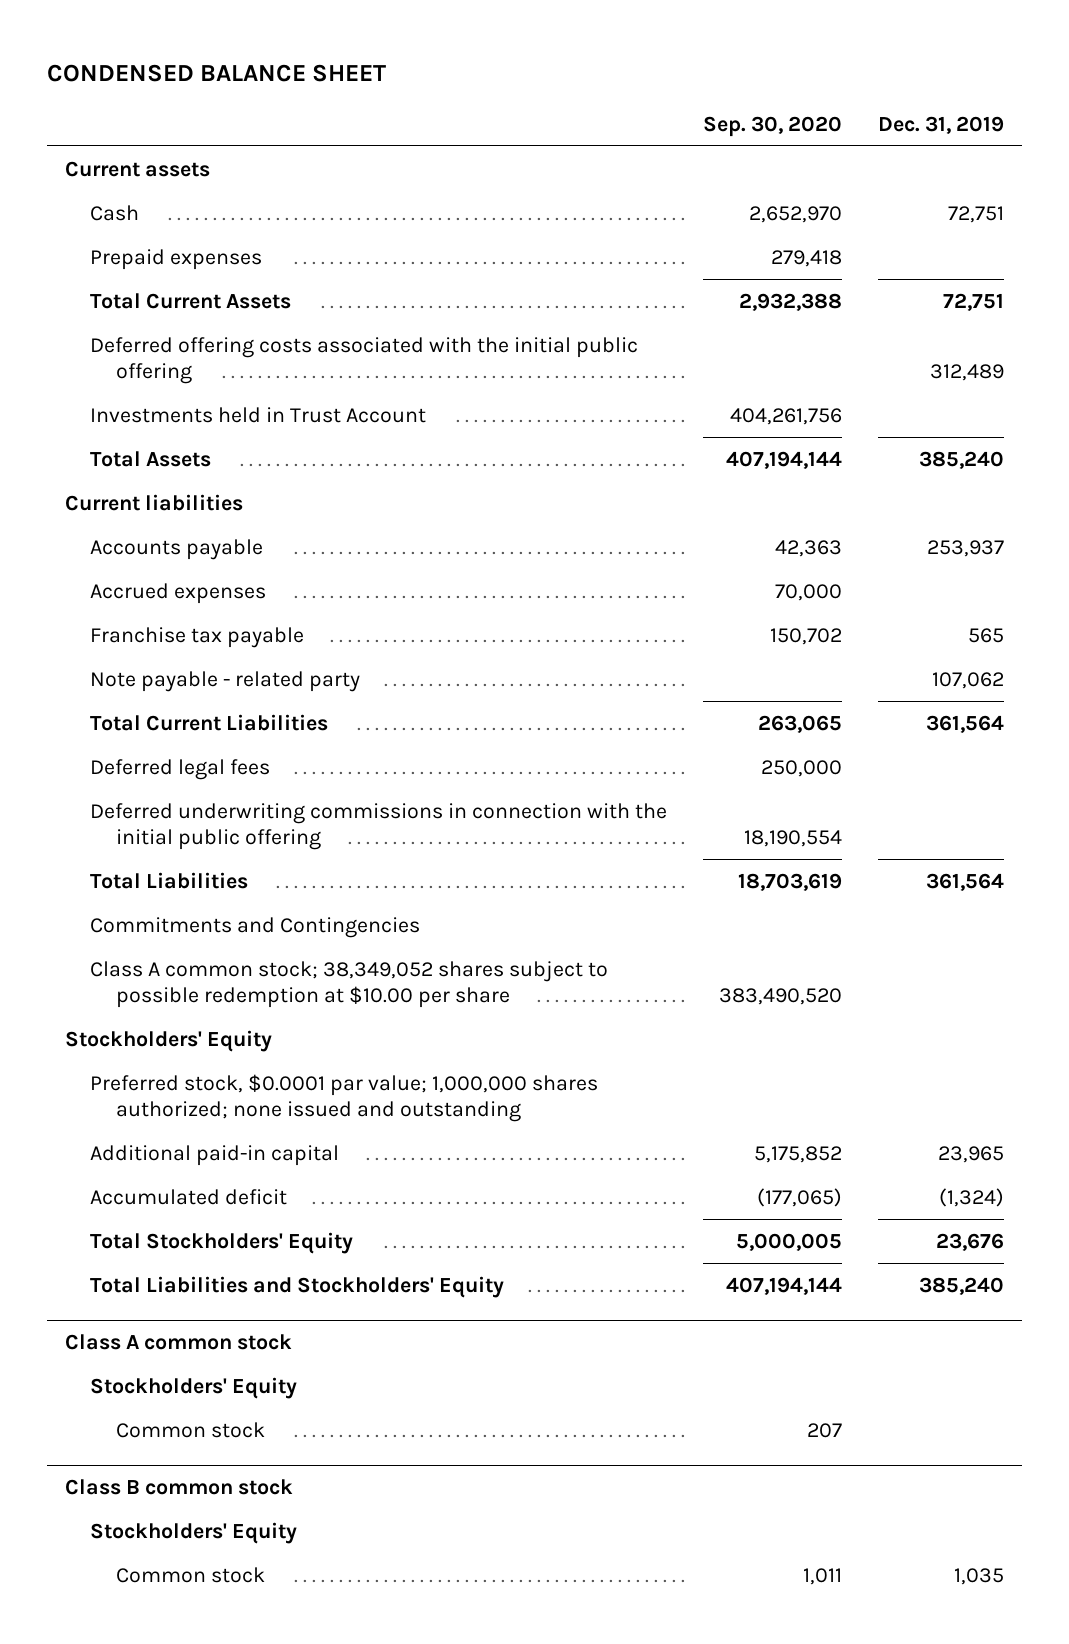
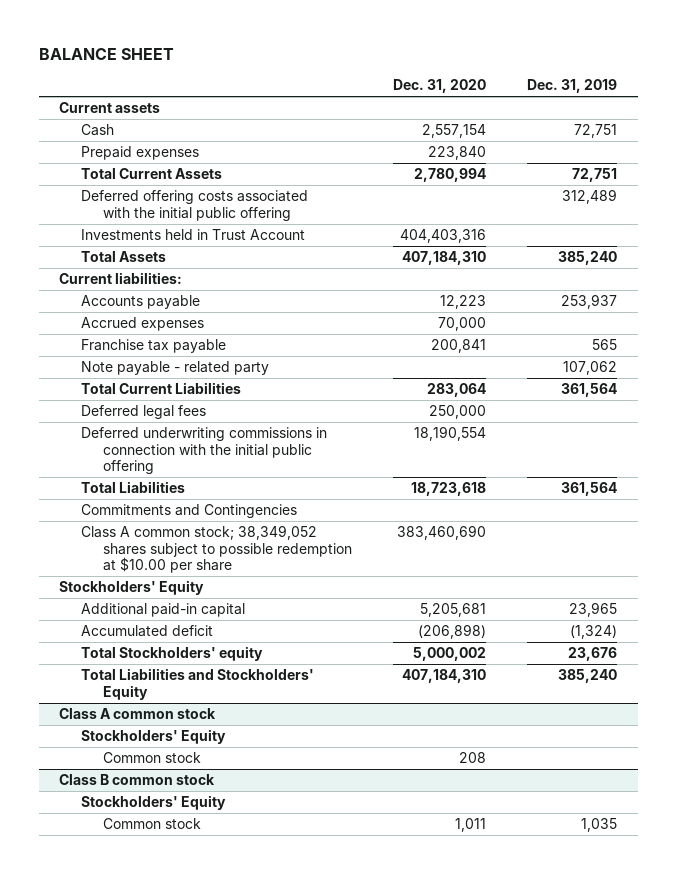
[47,63,387,82] CONDENSED BALANCE SHEET -> [38,48,174,61] BALANCE SHEET
[703,115,843,137] Sep. 30, 2020 -> none
none -> [393,79,487,94] Dec. 31, 2020
[65,493,244,511] Current liabilities -> [59,272,183,285] Current liabilities:
[90,1073,599,1122] Preferred stock, $0.0001 par value; 1,000,000 shares authorized; none issued and outstanding -> none
[90,1231,354,1254] Total Stockholders' Equity -> [81,646,264,662] Total Stockholders' equity

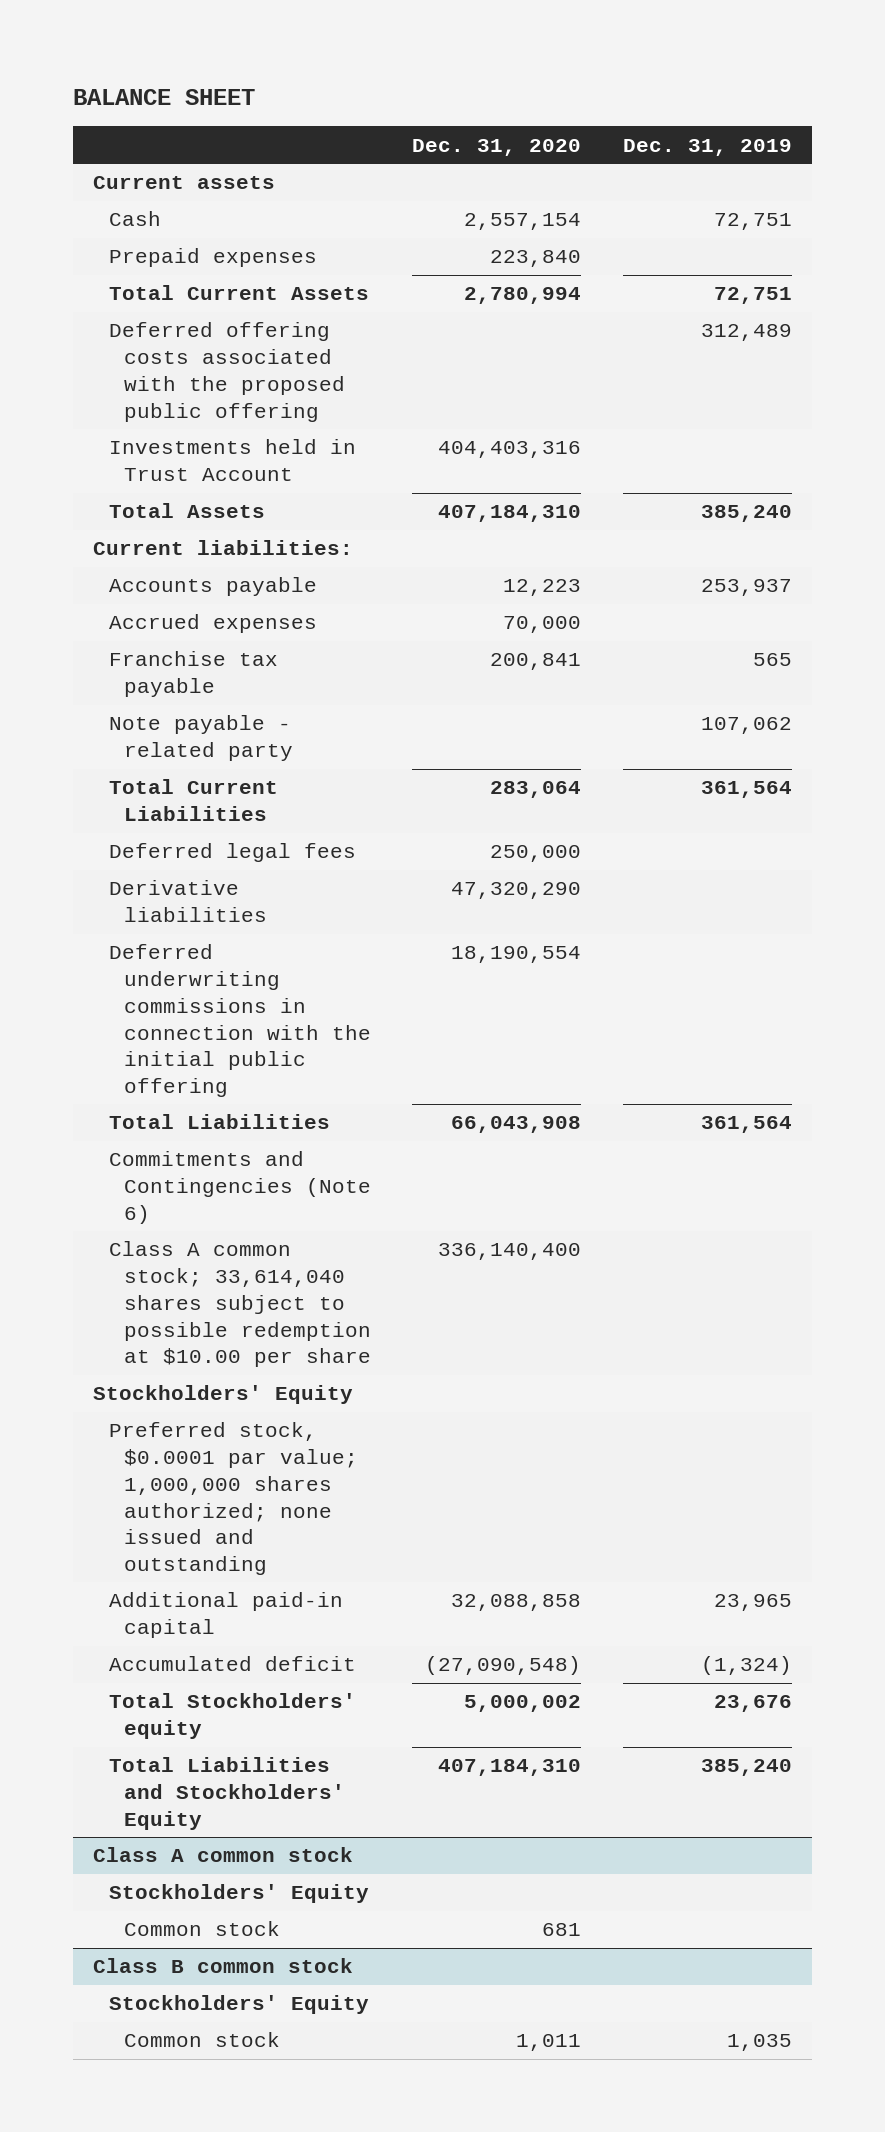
[81,190,309,221] Deferred offering costs associated with the initial public offering -> [108,322,346,422] Deferred offering costs associated with the proposed public offering
none -> [108,880,268,923] Derivative liabilities
[411,482,487,497] 18,723,618 -> [451,1116,582,1134] 66,043,908
[81,504,298,519] Commitments and Contingencies -> [108,1151,372,1224] Commitments and Contingencies (Note 6)
[81,525,353,574] Class A common stock; 38,349,052 shares subject to possible redemption at $10.00 per share -> [108,1241,372,1368] Class A common stock; 33,614,040 shares subject to possible redemption at $10.00 per share
[397,525,487,541] 383,460,690 -> [438,1243,582,1261] 336,140,400
none -> [108,1422,359,1575] Preferred stock, $0.0001 par value; 1,000,000 shares authorized; none issued and outstanding
[420,603,487,618] 5,205,681 -> [451,1594,582,1612] 32,088,858
[418,624,487,640] (206,898) -> [425,1656,582,1676] (27,090,548)
[459,752,487,764] 208 -> [542,1923,582,1937] 681

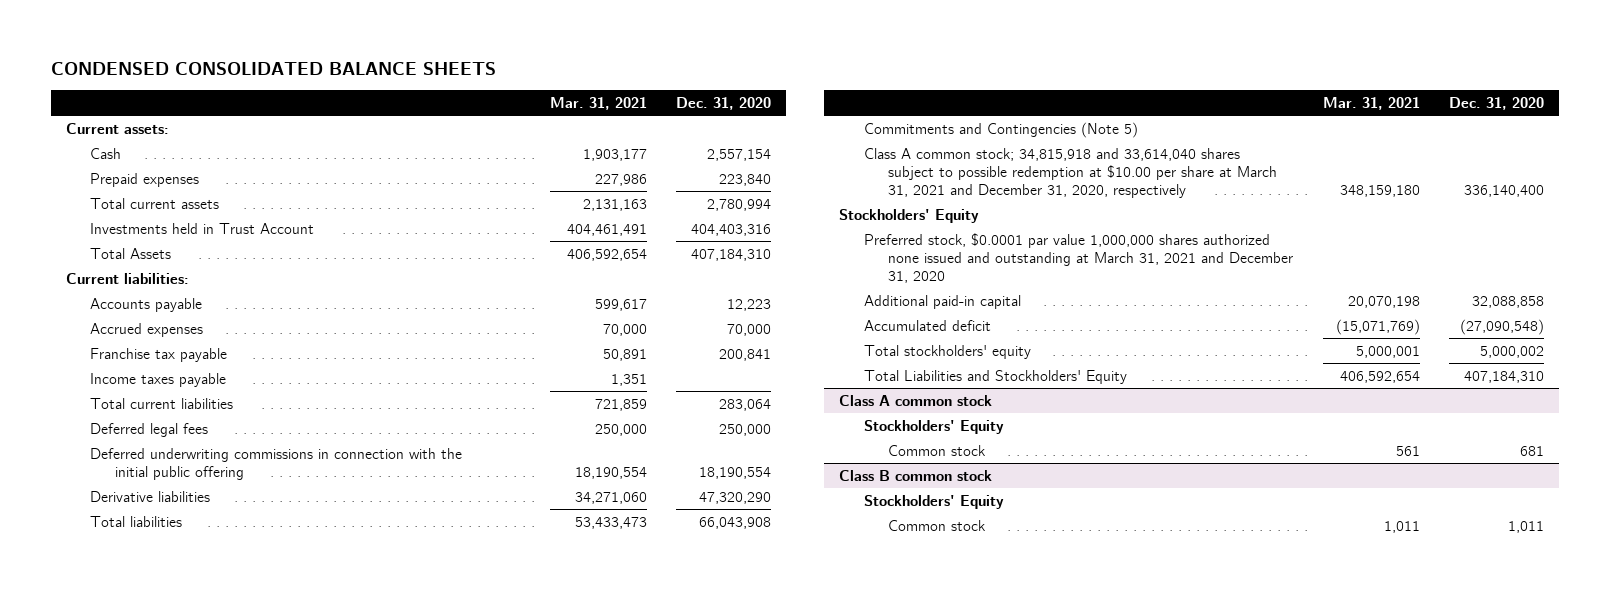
[72,89,255,106] BALANCE SHEET -> [51,61,497,75] CONDENSED CONSOLIDATED BALANCE SHEETS
[622,138,792,156] Dec. 31, 2019 -> none
none -> [549,97,647,111] Mar. 31, 2021
[93,176,276,190] Current assets -> [66,122,170,134] Current assets:
[108,322,346,422] Deferred offering costs associated with the proposed public offering -> none
[108,285,369,301] Total Current Assets -> [90,197,220,209] Total current assets
[108,715,294,762] Note payable - related party -> none
none -> [90,372,227,387] Income taxes payable
[108,779,278,822] Total Current Liabilities -> [90,397,234,409] Total current liabilities
[108,880,268,923] Derivative liabilities -> [90,490,211,502] Derivative liabilities
[108,1114,330,1130] Total Liabilities -> [90,515,183,527] Total liabilities
[108,1151,372,1224] Commitments and Contingencies (Note 6) -> [863,121,1138,138] Commitments and Contingencies (Note 5)
[108,1241,372,1368] Class A common stock; 33,614,040 shares subject to possible redemption at $10.00 per share -> [863,147,1277,198] Class A common stock; 34,815,918 and 33,614,040 shares subject to possible redemption at $10.00 per share at March 31, 2021 and December 31, 2020, respectively
[108,1422,359,1575] Preferred stock, $0.0001 par value; 1,000,000 shares authorized; none issued and outstanding -> [863,232,1293,283] Preferred stock, $0.0001 par value 1,000,000 shares authorized none issued and outstanding at March 31, 2021 and December 31, 2020
[108,1693,356,1740] Total Stockholders' equity -> [863,344,1031,359] Total stockholders' equity

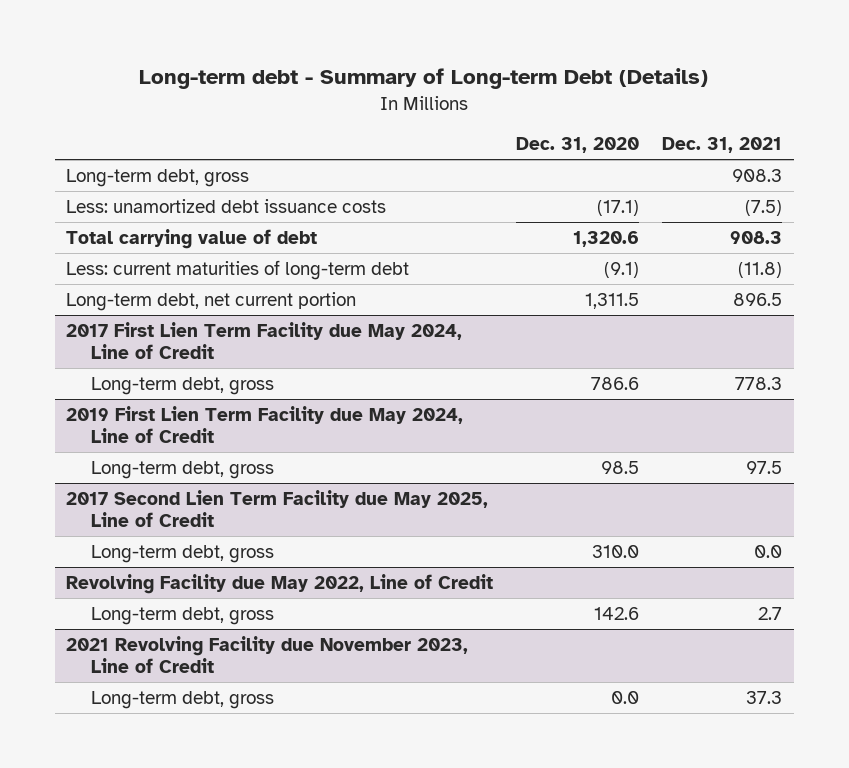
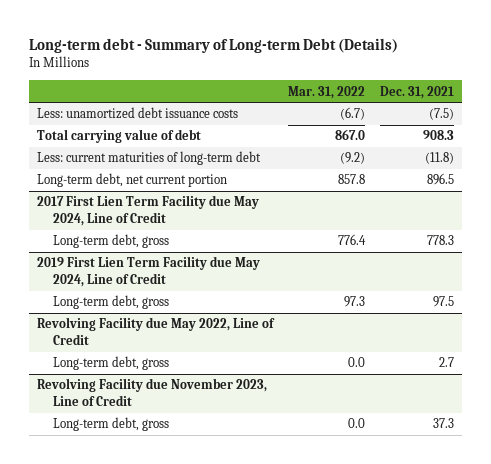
[516,137,640,154] Dec. 31, 2020 -> none
none -> [288,85,366,99] Mar. 31, 2022
[66,168,250,187] Long-term debt, gross -> none
[66,489,489,527] 2017 Second Lien Term Facility due May 2025, Line of Credit -> none
[90,544,274,563] Long-term debt, gross -> none
[66,635,469,673] 2021 Revolving Facility due November 2023, Line of Credit -> [36,378,267,407] Revolving Facility due November 2023, Line of Credit

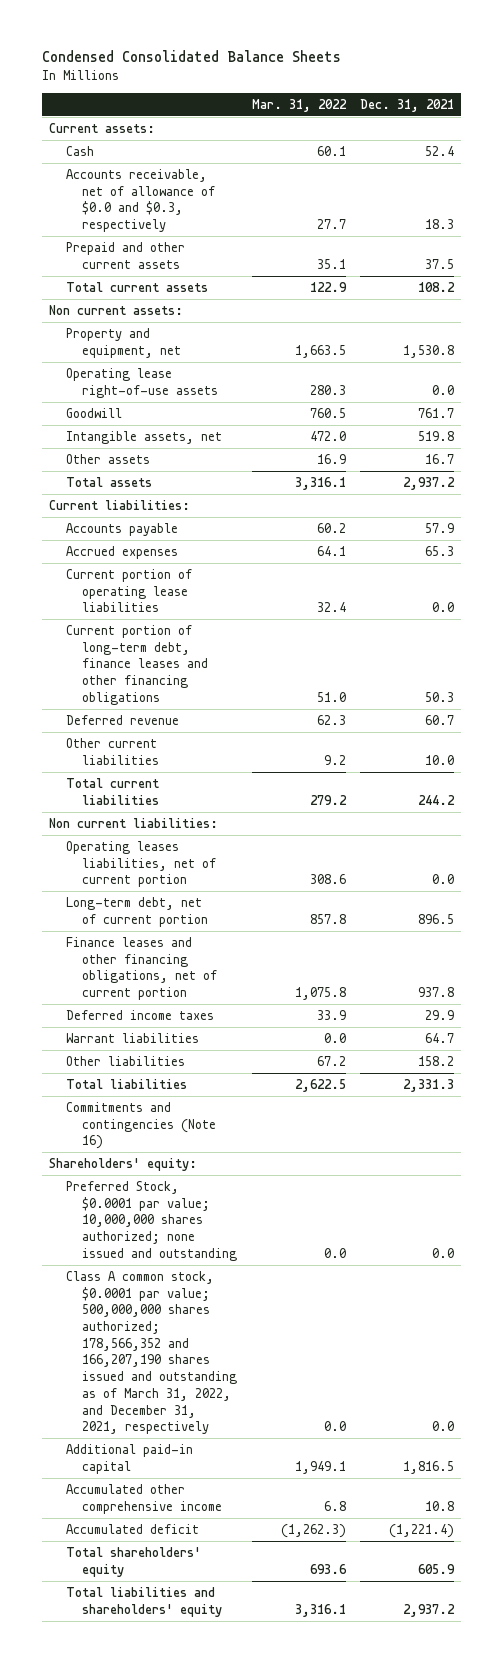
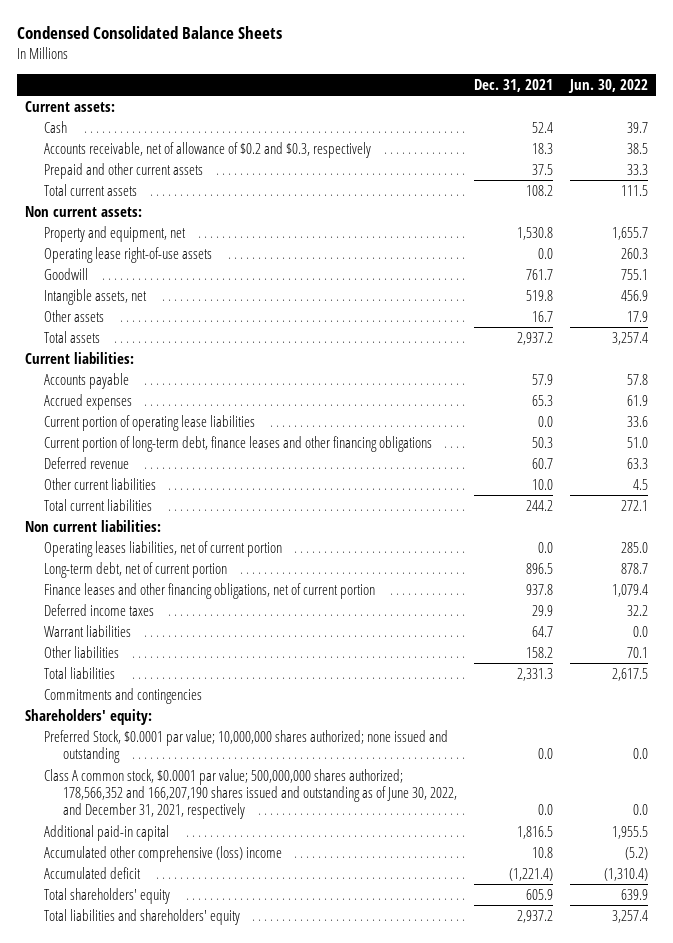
[251,98,347,112] Mar. 31, 2022 -> none
none -> [567,79,648,94] Jun. 30, 2022
[65,168,216,233] Accounts receivable, net of allowance of $0.0 and $0.3, respectively -> [43,141,371,158] Accounts receivable, net of allowance of $0.2 and $0.3, respectively
[65,1101,217,1150] Commitments and contingencies (Note 16) -> [43,687,202,704] Commitments and contingencies
[65,1270,238,1435] Class A common stock, $0.0001 par value; 500,000,000 shares authorized; 178,566,352 and 166,207,190 shares issued and outstanding as of March 31, 2022, and December 31, 2021, respectively -> [43,768,457,820] Class A common stock, $0.0001 par value; 500,000,000 shares authorized; 178,566,352 and 166,207,190 shares issued and outstanding as of June 30, 2022, and December 31, 2021, respectively
[65,1483,223,1514] Accumulated other comprehensive income -> [43,845,282,862] Accumulated other comprehensive (loss) income

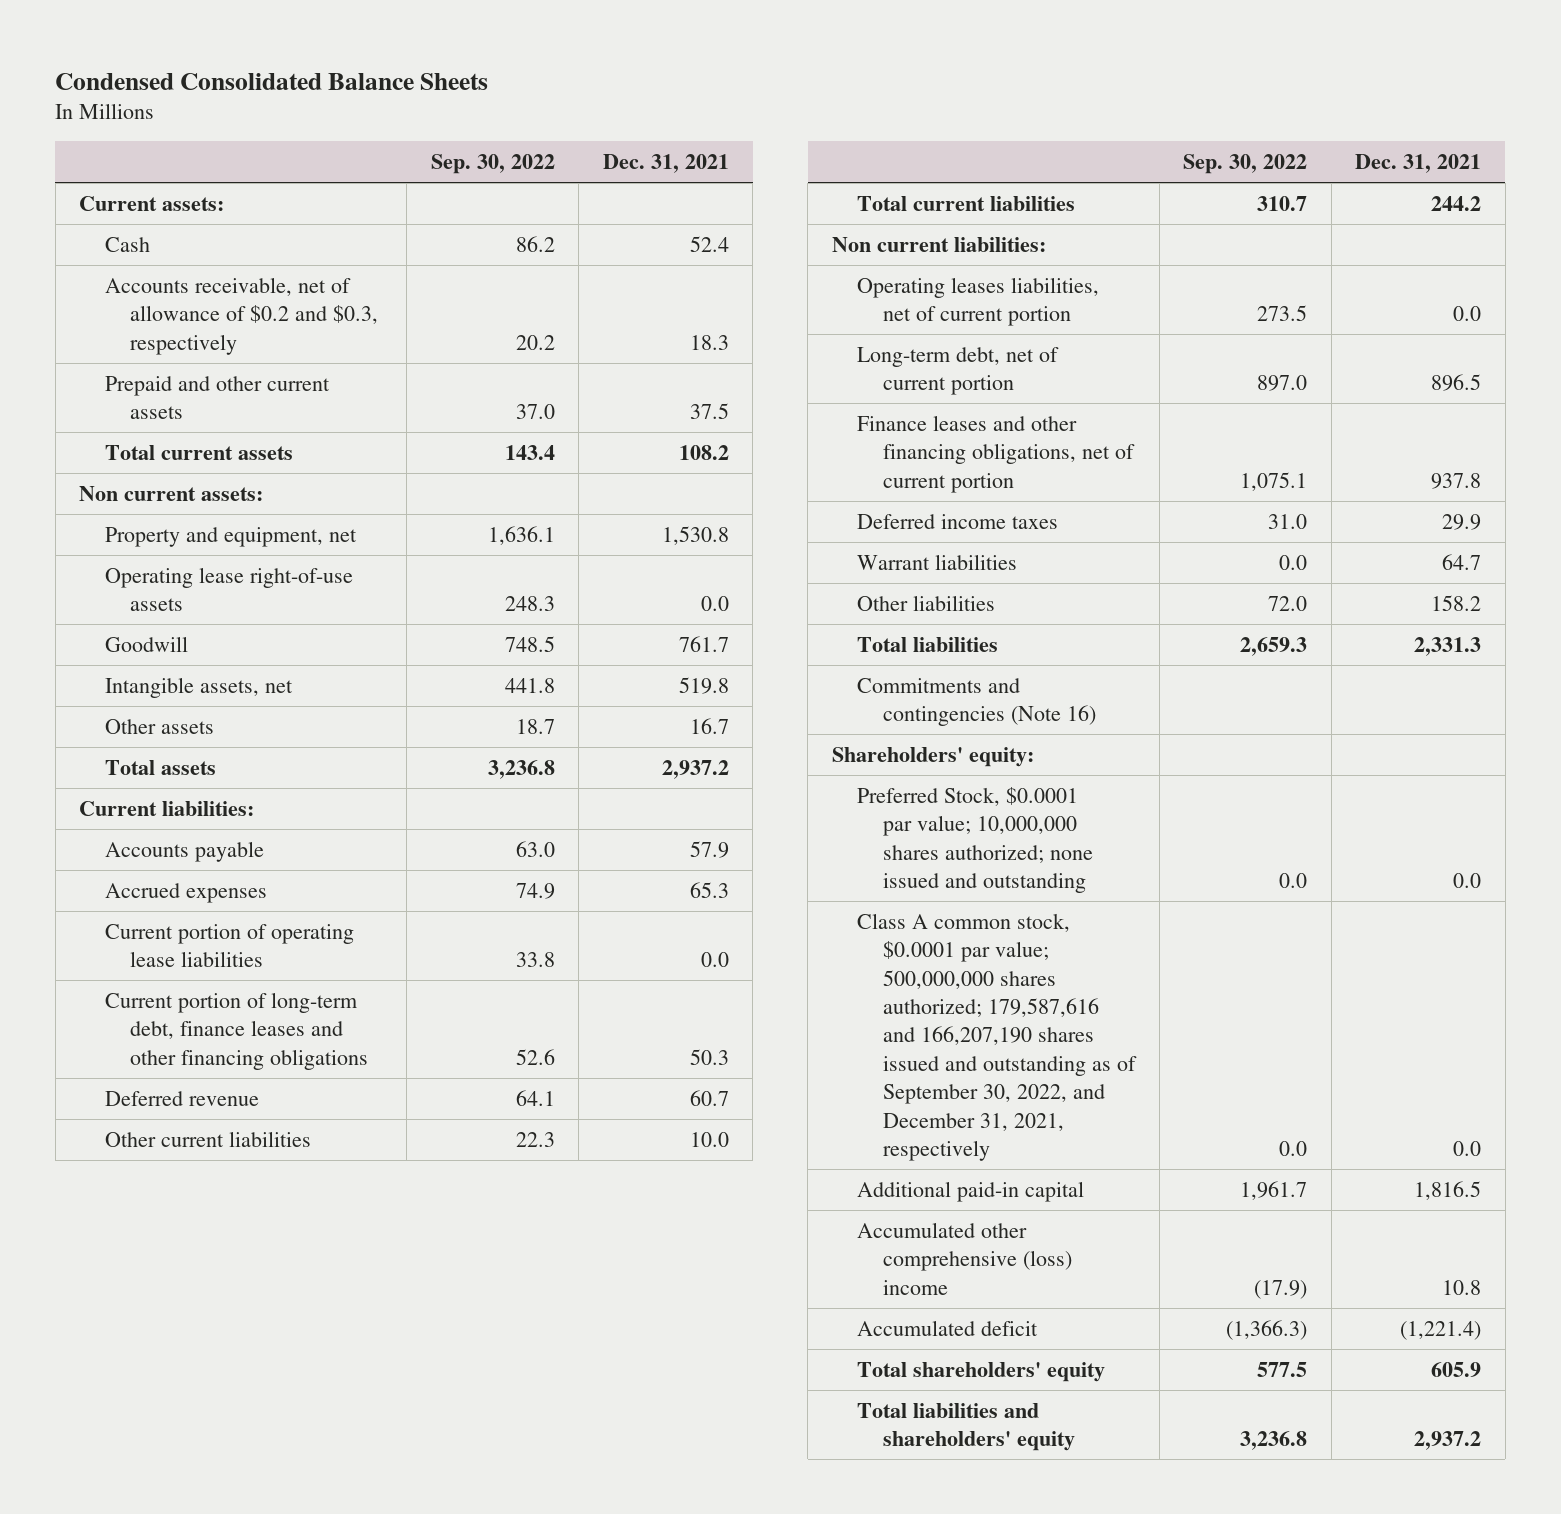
[567,79,648,94] Jun. 30, 2022 -> none
none -> [430,154,555,175] Sep. 30, 2022
[43,687,202,704] Commitments and contingencies -> [857,677,1096,727] Commitments and contingencies (Note 16)
[43,768,457,820] Class A common stock, $0.0001 par value; 500,000,000 shares authorized; 178,566,352 and 166,207,190 shares issued and outstanding as of June 30, 2022, and December 31, 2021, respectively -> [857,912,1137,1161] Class A common stock, $0.0001 par value; 500,000,000 shares authorized; 179,587,616 and 166,207,190 shares issued and outstanding as of September 30, 2022, and December 31, 2021, respectively

